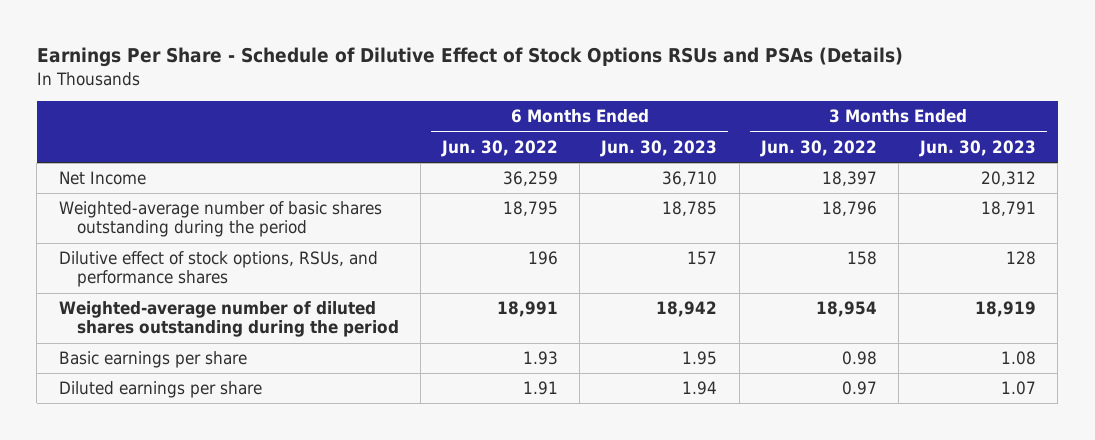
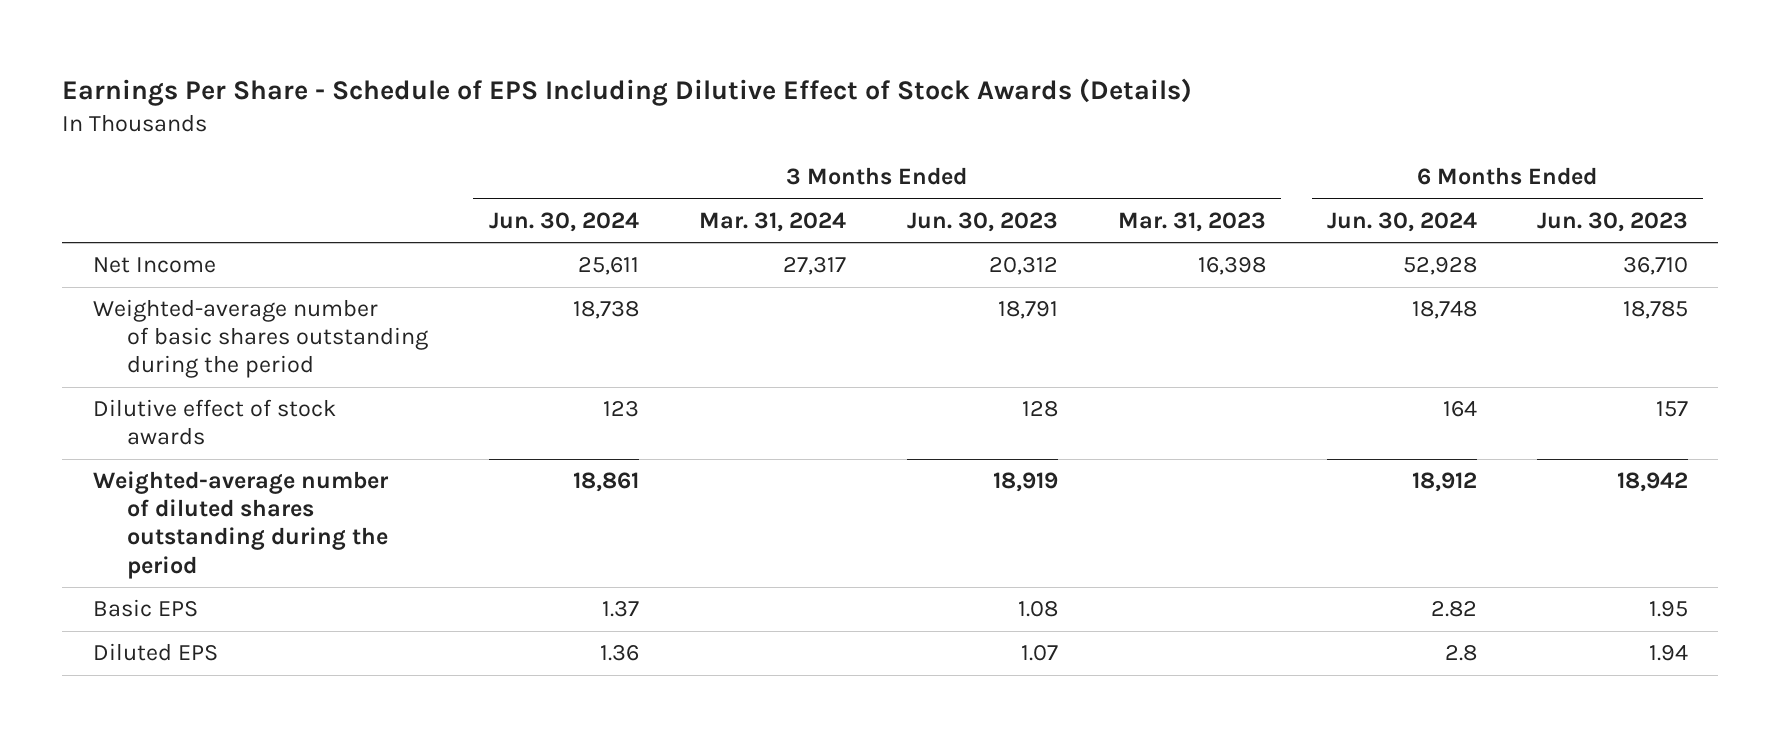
[36,47,903,68] Earnings Per Share - Schedule of Dilutive Effect of Stock Options RSUs and PSAs (Details) -> [62,77,1193,106] Earnings Per Share - Schedule of EPS Including Dilutive Effect of Stock Awards (Details)
[441,139,559,157] Jun. 30, 2022 -> none
[759,139,877,157] Jun. 30, 2022 -> none
none -> [488,211,639,232] Jun. 30, 2024
none -> [699,211,847,232] Mar. 31, 2024
none -> [1118,211,1267,232] Mar. 31, 2023
none -> [1326,211,1477,232] Jun. 30, 2024
[58,251,378,288] Dilutive effect of stock options, RSUs, and performance shares -> [92,399,336,446] Dilutive effect of stock awards
[58,351,247,369] Basic earnings per share -> [92,599,198,618] Basic EPS
[58,381,262,399] Diluted earnings per share -> [92,643,218,662] Diluted EPS

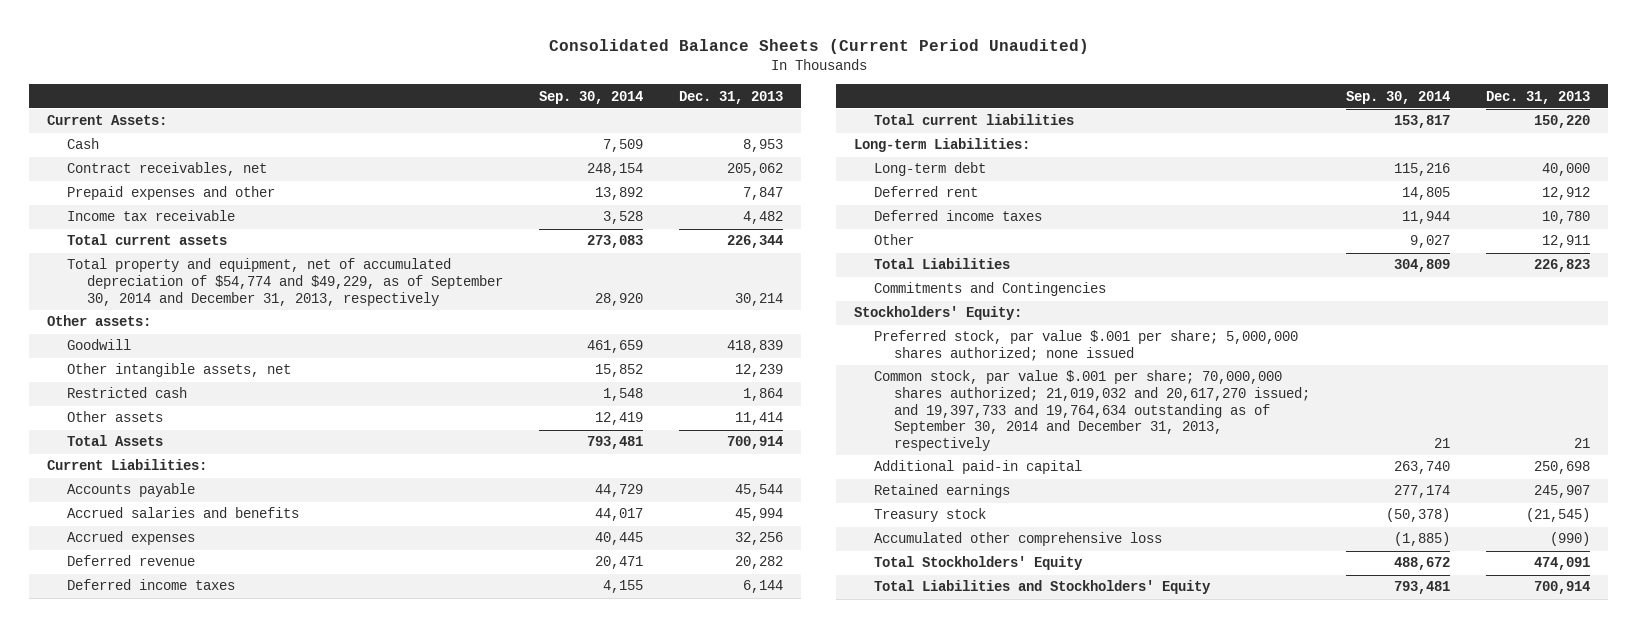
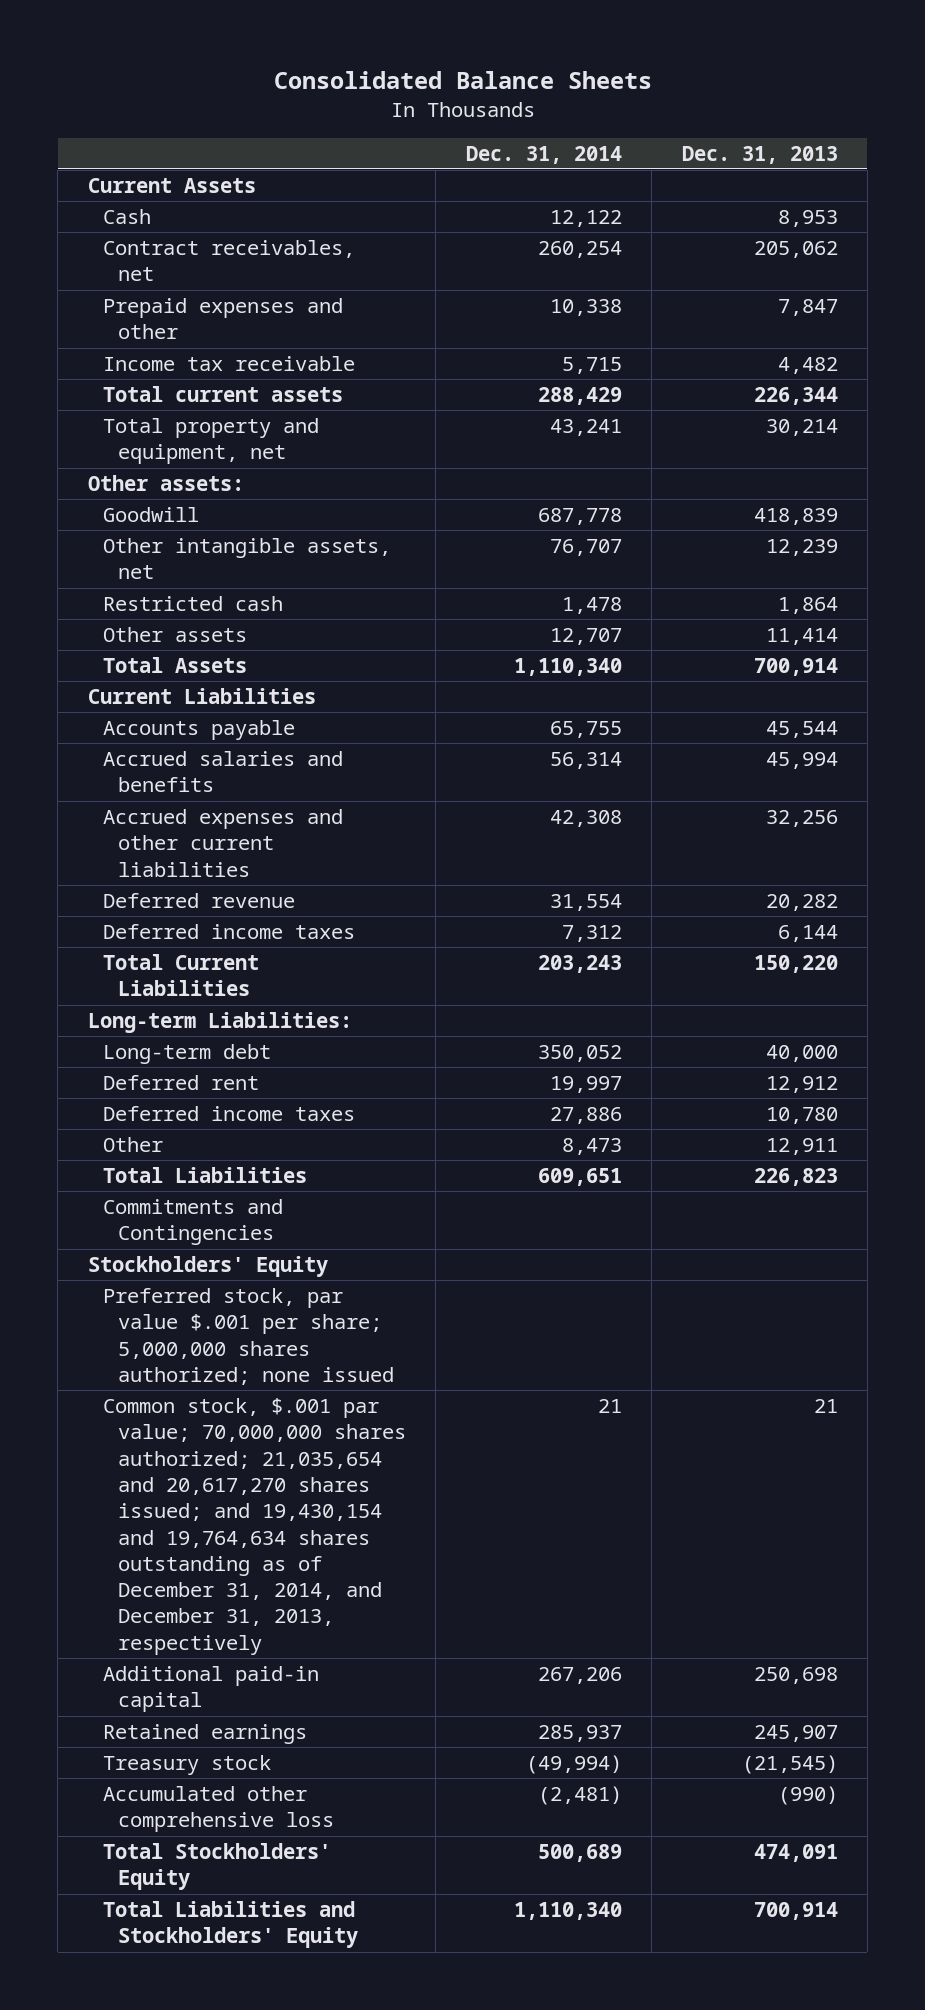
[548,39,1089,55] Consolidated Balance Sheets (Current Period Unaudited) -> [273,71,652,90] Consolidated Balance Sheets
[539,90,644,104] Sep. 30, 2014 -> none
none -> [465,145,622,164] Dec. 31, 2014
[47,115,168,126] Current Assets: -> [87,178,256,194] Current Assets
[67,258,504,306] Total property and equipment, net of accumulated depreciation of $54,774 and $49,229, as of September 30, 2014 and December 31, 2013, respectively -> [102,418,319,465] Total property and equipment, net
[47,459,208,471] Current Liabilities: -> [87,688,316,705] Current Liabilities
[67,531,196,546] Accrued expenses -> [102,809,343,877] Accrued expenses and other current liabilities
[874,114,1075,126] Total current liabilities -> [102,954,259,997] Total Current Liabilities
[854,306,1023,321] Stockholders' Equity: -> [87,1256,328,1278] Stockholders' Equity
[874,370,1311,451] Common stock, par value $.001 per share; 70,000,000 shares authorized; 21,019,032 and 20,617,270 issued; and 19,397,733 and 19,764,634 outstanding as of September 30, 2014 and December 31, 2013, respectively -> [102,1398,407,1655] Common stock, $.001 par value; 70,000,000 shares authorized; 21,035,654 and 20,617,270 shares issued; and 19,430,154 and 19,764,634 shares outstanding as of December 31, 2014, and December 31, 2013, respectively

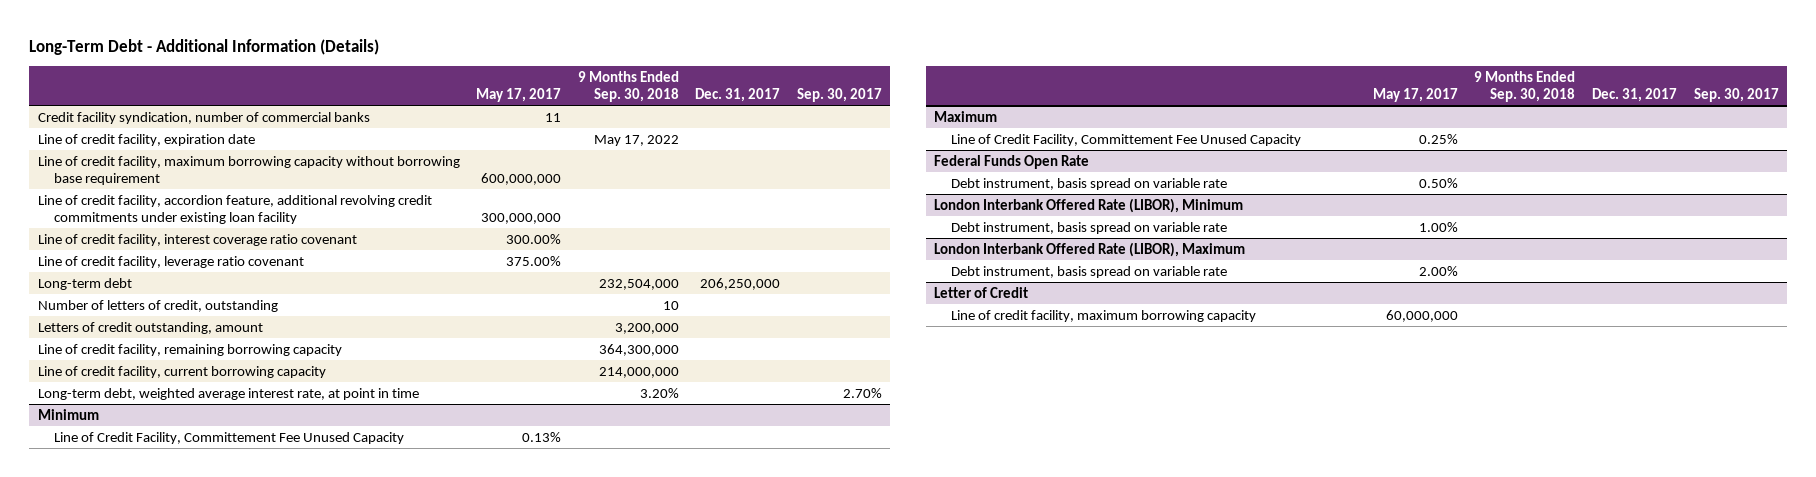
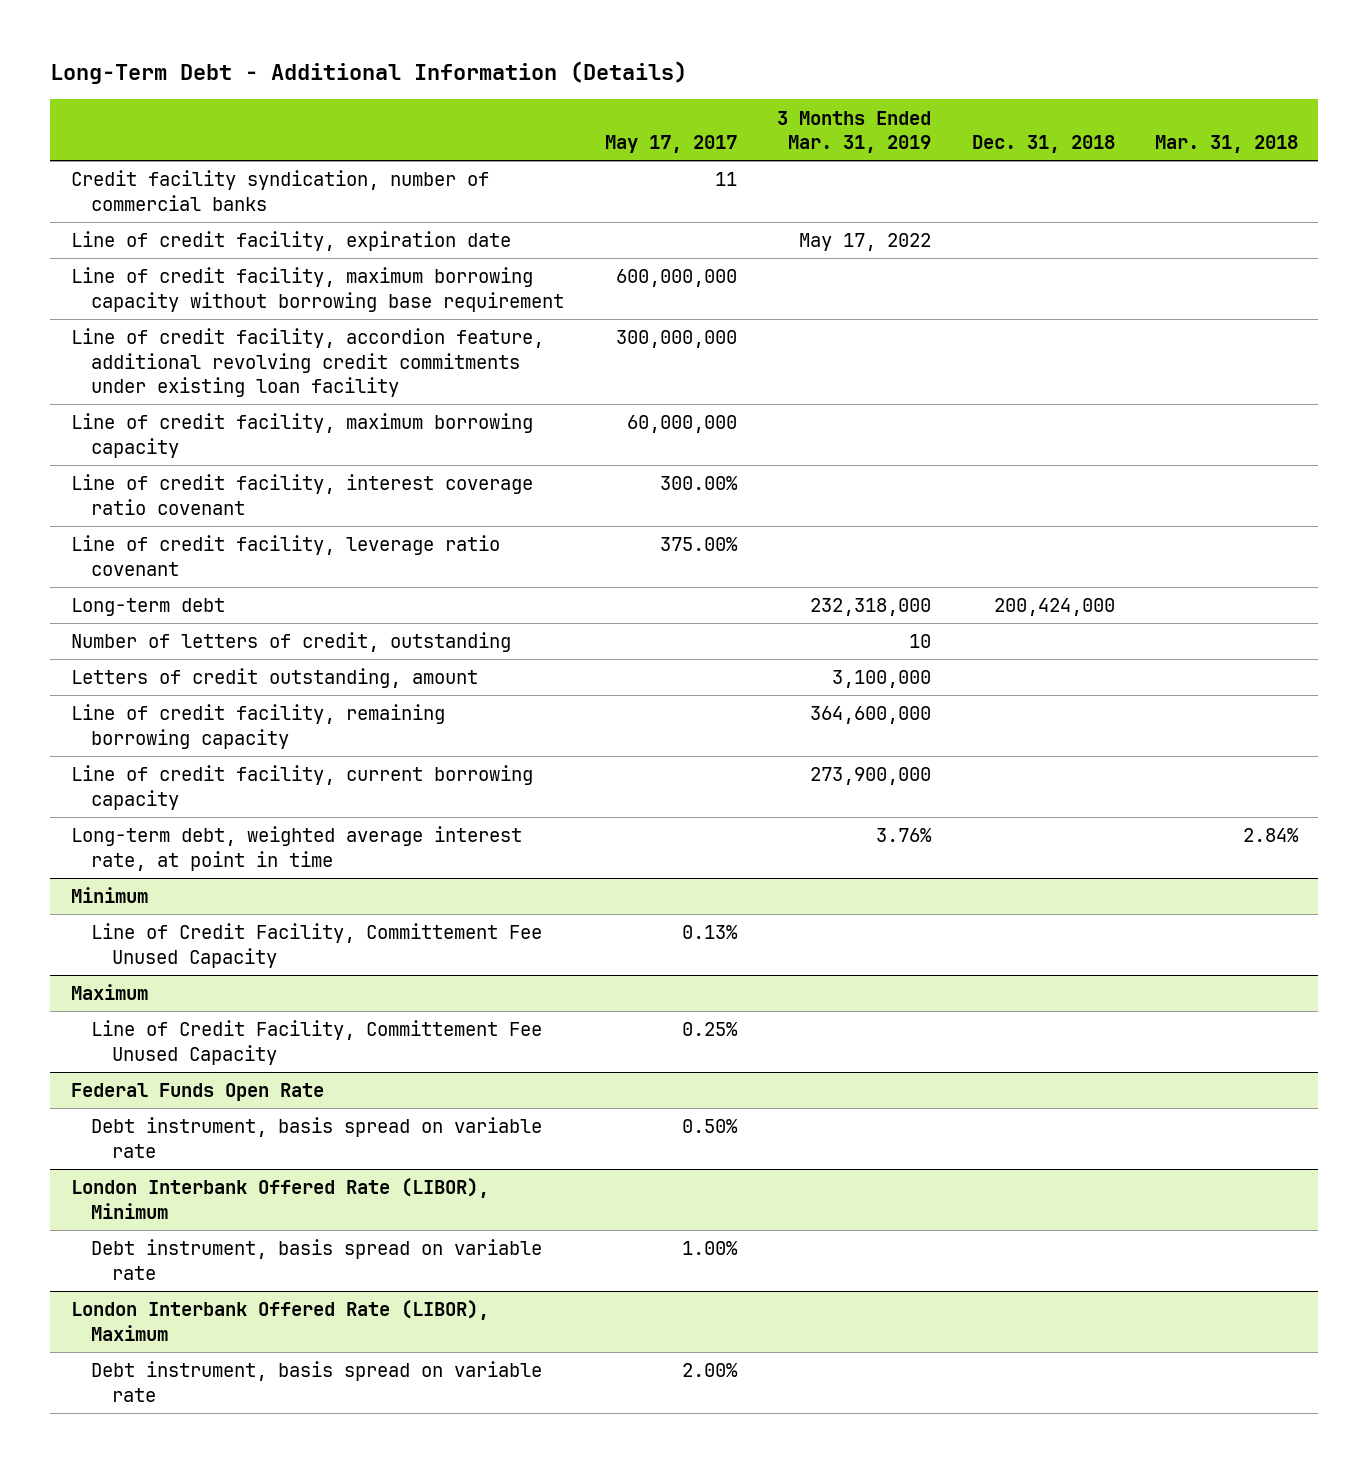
[577,70,679,102] 9 Months Ended Sep. 30, 2018 -> none
[695,87,781,102] Dec. 31, 2017 -> none
[796,87,882,102] Sep. 30, 2017 -> none
none -> [777,110,932,153] 3 Months Ended Mar. 31, 2019
none -> [971,134,1115,153] Dec. 31, 2018
none -> [1155,134,1299,153] Mar. 31, 2018
none -> [70,413,533,458] Line of credit facility, maximum borrowing capacity
[934,286,1029,298] Letter of Credit -> none
[950,309,1256,322] Line of credit facility, maximum borrowing capacity -> none

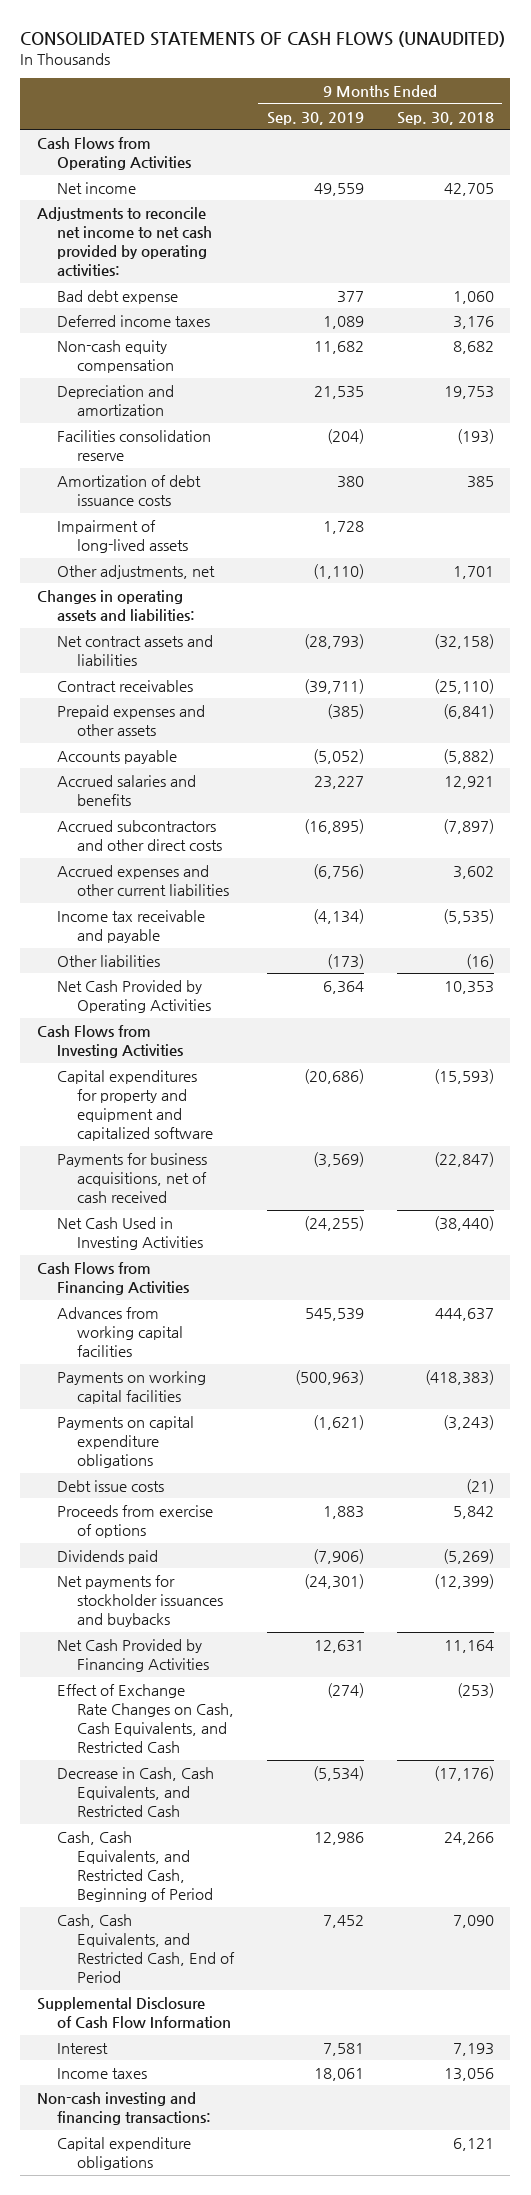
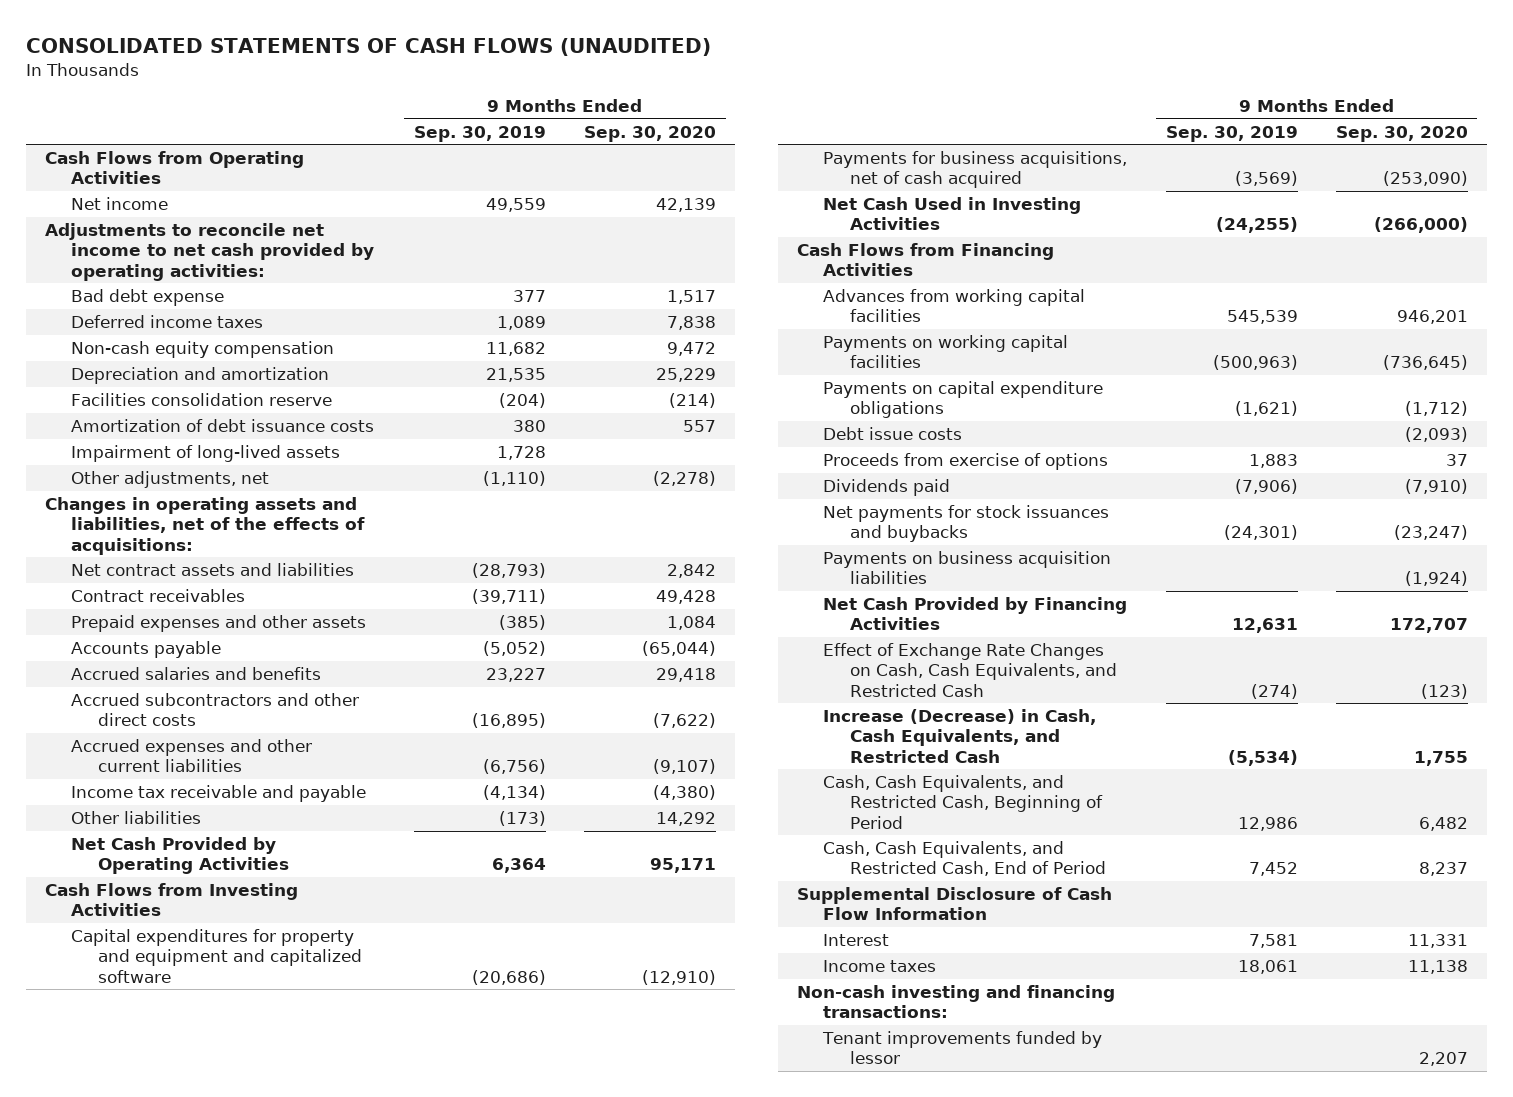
[396,111,494,125] Sep. 30, 2018 -> none
none -> [583,125,716,142] Sep. 30, 2020
[36,589,195,622] Changes in operating assets and liabilities: -> [45,497,366,555] Changes in operating assets and liabilities, net of the effects of acquisitions:
[56,1152,207,1204] Payments for business acquisitions, net of cash received -> [823,151,1128,189] Payments for business acquisitions, net of cash acquired
[56,1574,223,1628] Net payments for stockholder issuances and buybacks -> [823,505,1110,543] Net payments for stock issuances and buybacks
none -> [823,551,1112,585] Payments on business acquisition liabilities
[56,1766,214,1818] Decrease in Cash, Cash Equivalents, and Restricted Cash -> [823,709,1097,763] Increase (Decrease) in Cash, Cash Equivalents, and Restricted Cash
[56,2136,191,2171] Capital expenditure obligations -> none
none -> [822,1031,1103,1065] Tenant improvements funded by lessor

